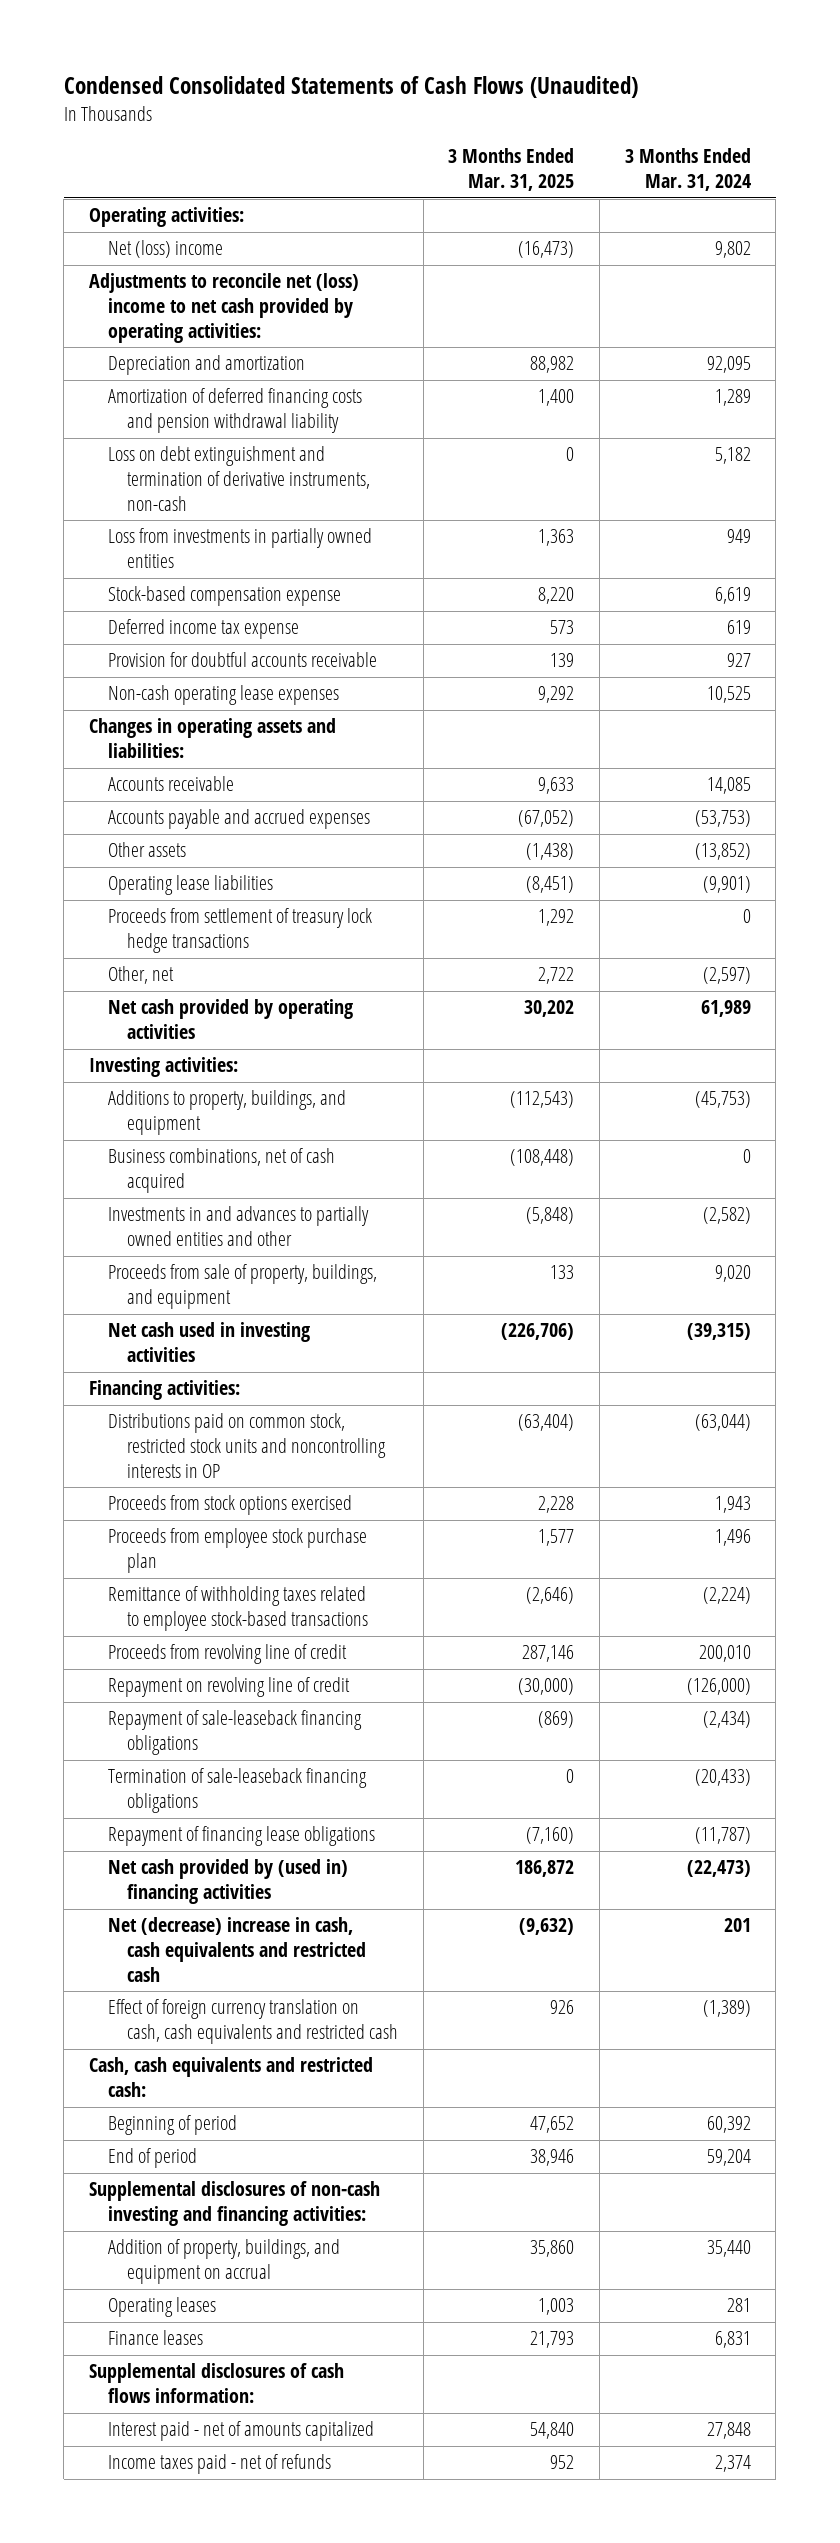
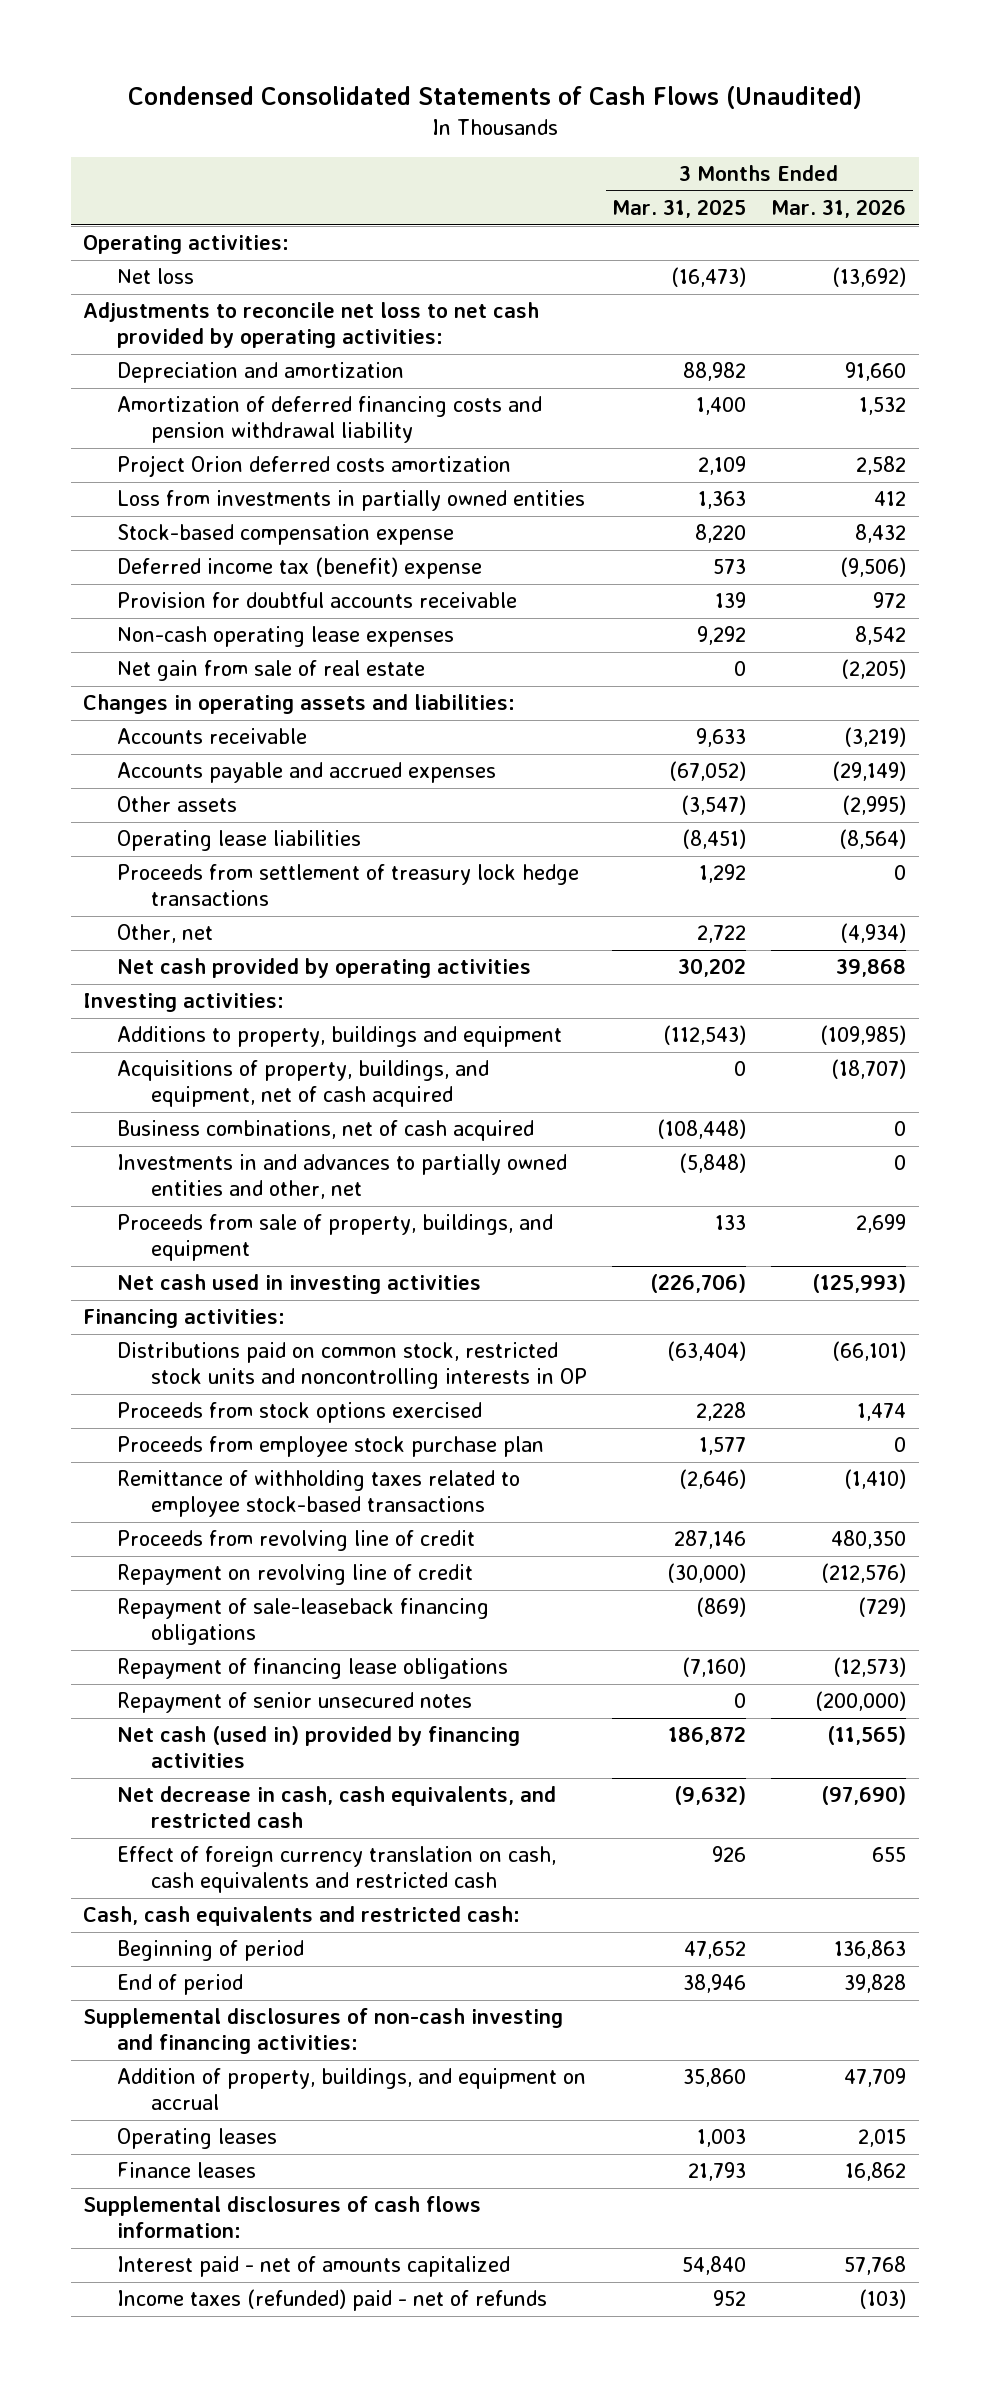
[624,148,751,192] 3 Months Ended Mar. 31, 2024 -> none
none -> [771,199,907,219] Mar. 31, 2026
[107,240,223,259] Net (loss) income -> [117,268,195,285] Net loss
[89,273,360,343] Adjustments to reconcile net (loss) income to net cash provided by operating activities: -> [83,302,540,349] Adjustments to reconcile net loss to net cash provided by operating activities:
[107,446,370,511] Loss on debt extinguishment and termination of derivative instruments, non-cash -> none
none -> [117,455,512,478] Project Orion deferred costs amortization
[107,619,299,640] Deferred income tax expense -> [117,557,483,580] Deferred income tax (benefit) expense
none -> [117,660,426,682] Net gain from sale of real estate
[526,843,575,861] (1,438) -> [681,795,747,816] (3,547)
[107,1090,346,1136] Additions to property, buildings, and equipment -> [117,1026,563,1048] Additions to property, buildings and equipment
none -> [117,1060,490,1108] Acquisitions of property, buildings, and equipment, net of cash acquired
[107,1206,369,1247] Investments in and advances to partially owned entities and other -> [117,1154,568,1200] Investments in and advances to partially owned entities and other, net
[107,1768,367,1814] Termination of sale-leaseback financing obligations -> none
none -> [117,1692,473,1714] Repayment of senior unsecured notes
[107,1859,348,1905] Net cash provided by (used in) financing activities -> [117,1726,521,1769] Net cash (used in) provided by financing activities
[107,1917,366,1982] Net (decrease) increase in cash, cash equivalents and restricted cash -> [117,1786,557,1829] Net decrease in cash, cash equivalents, and restricted cash
[107,2454,331,2475] Income taxes paid - net of refunds -> [117,2289,548,2312] Income taxes (refunded) paid - net of refunds

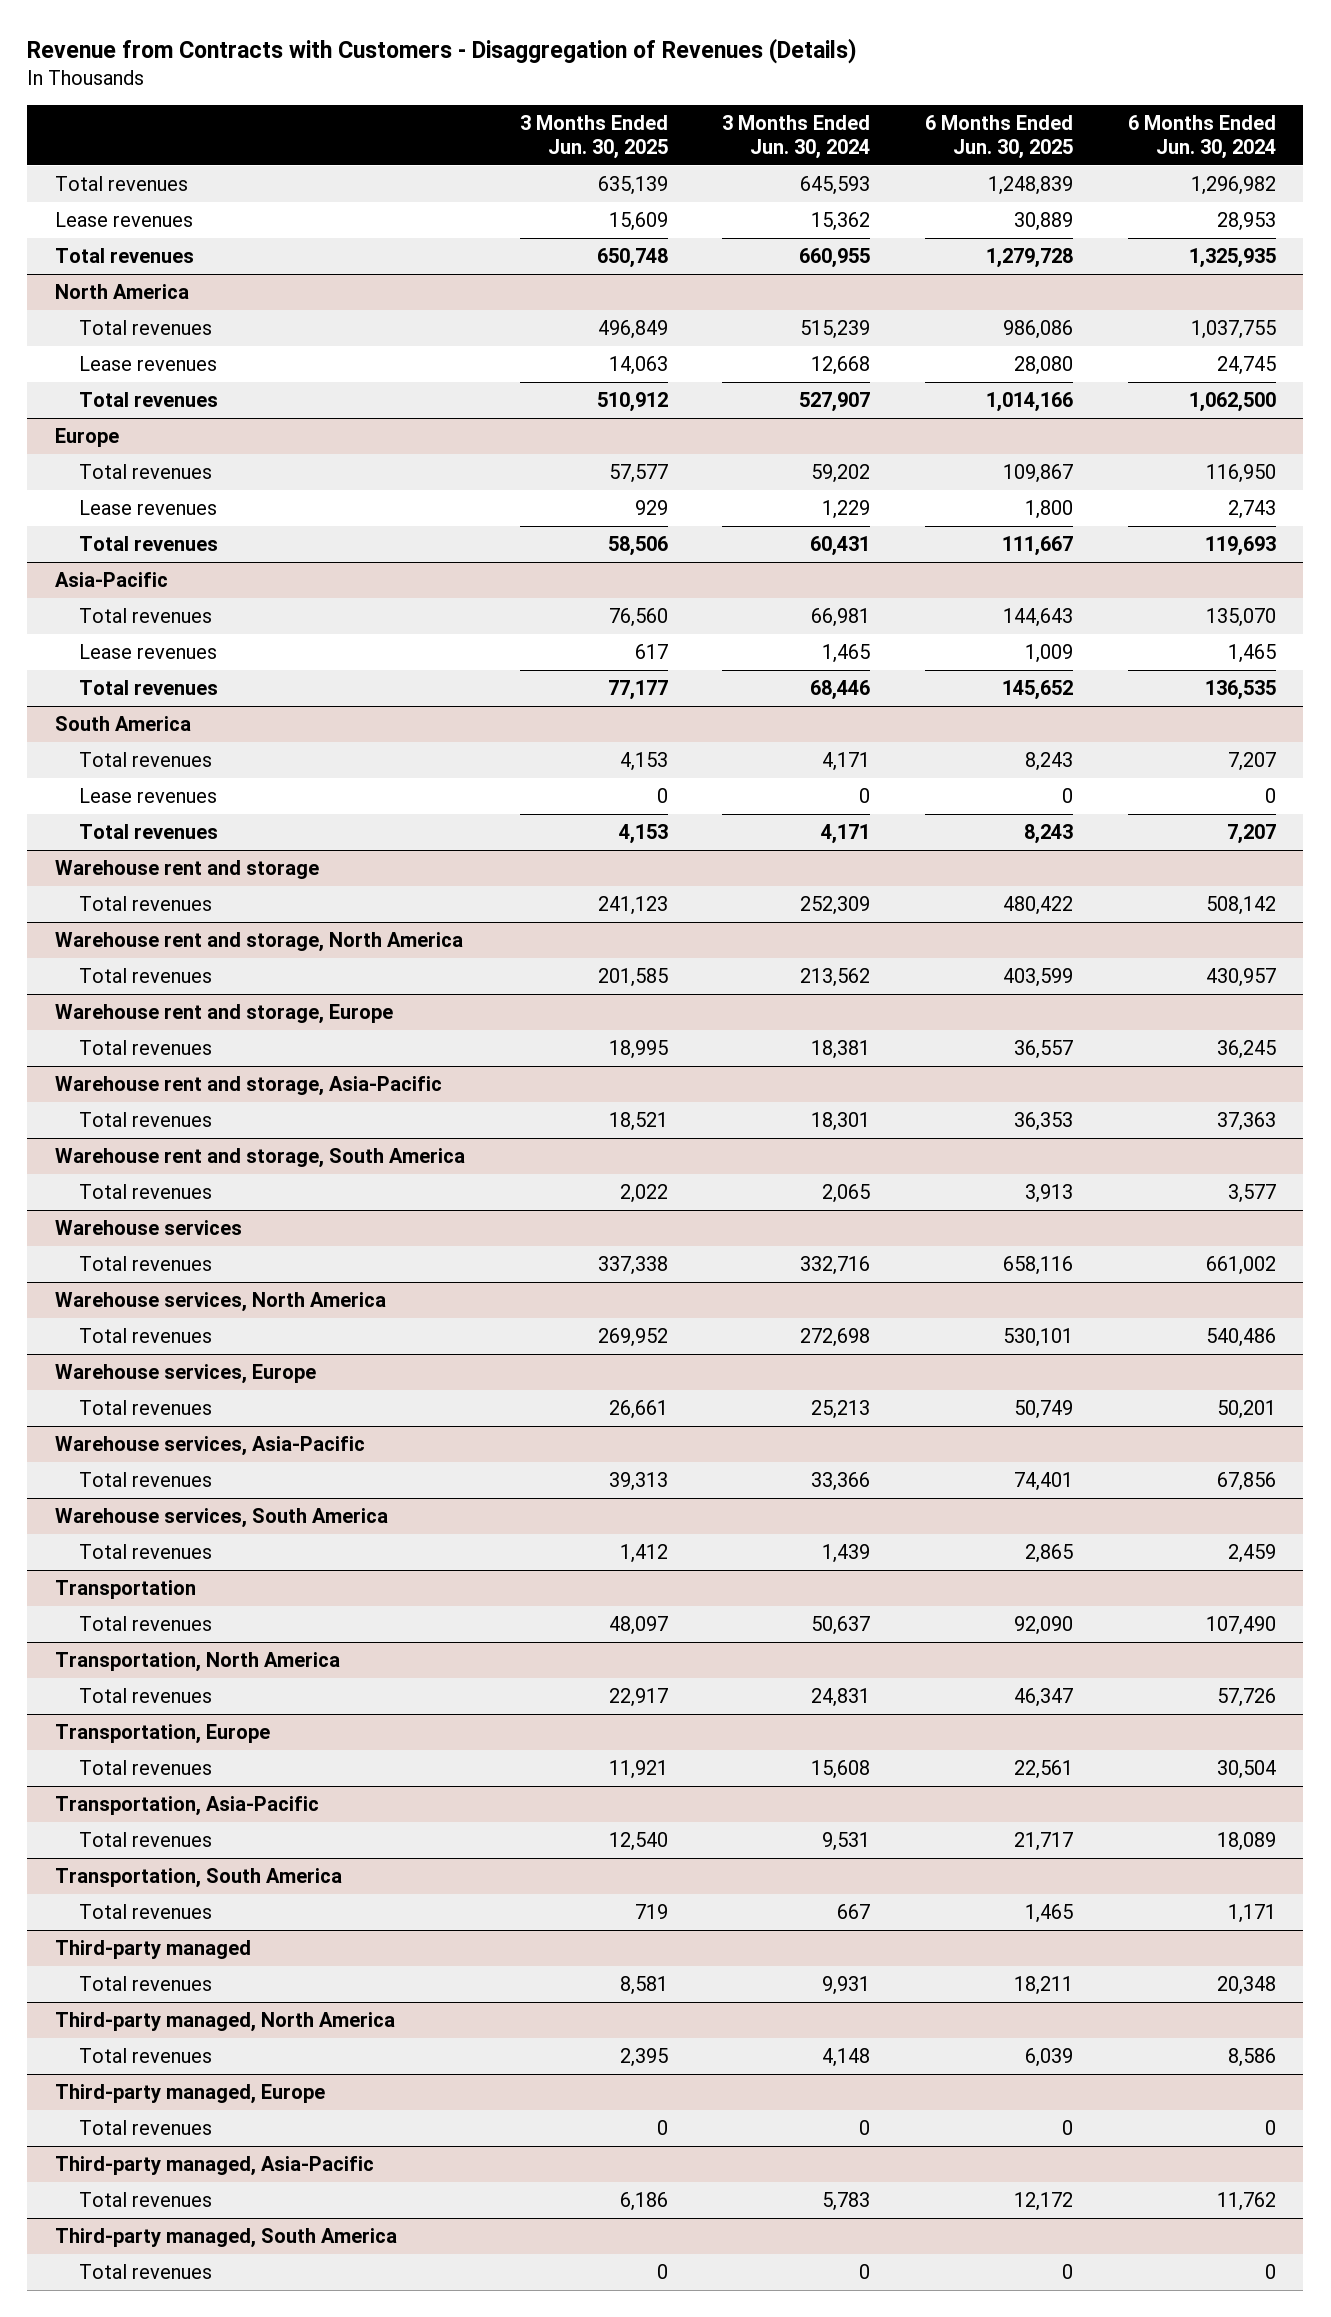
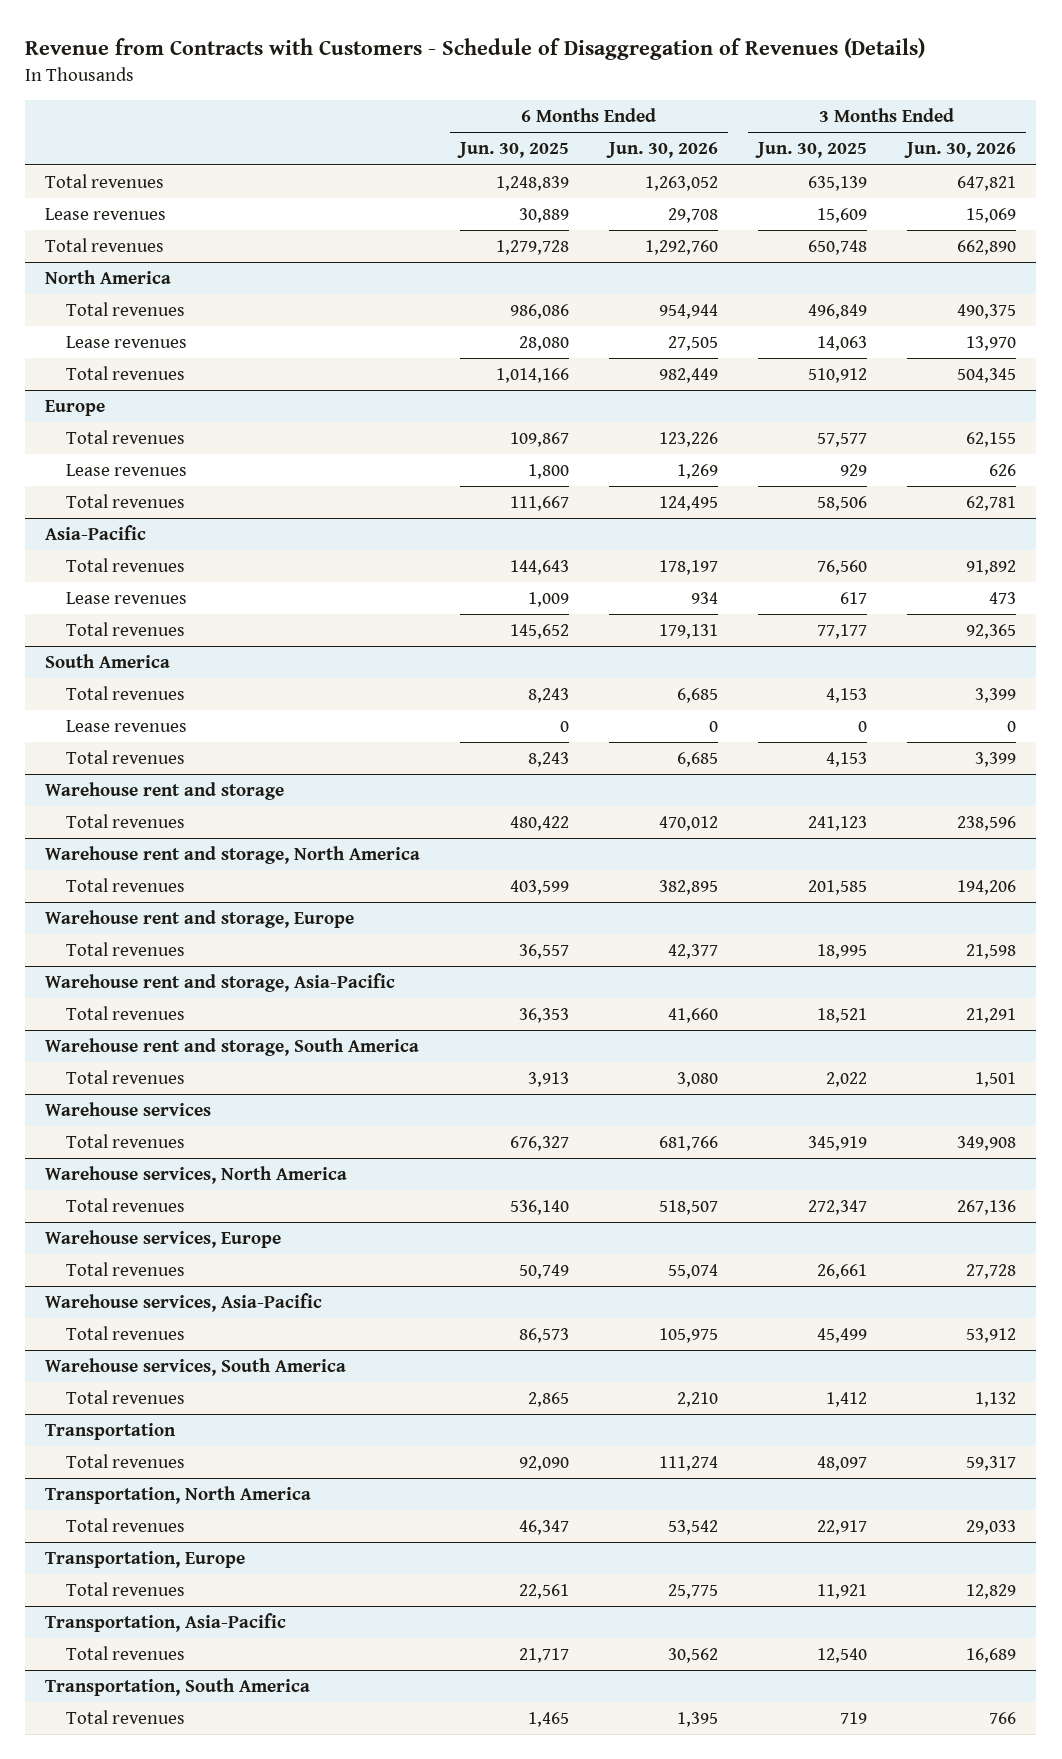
[27,38,858,65] Revenue from Contracts with Customers - Disaggregation of Revenues (Details) -> [25,38,926,61] Revenue from Contracts with Customers - Schedule of Disaggregation of Revenues (Details)
[722,115,871,159] 3 Months Ended Jun. 30, 2024 -> none
[1127,115,1276,159] 6 Months Ended Jun. 30, 2024 -> none
none -> [606,142,719,159] Jun. 30, 2026
none -> [904,142,1017,159] Jun. 30, 2026
[597,1256,668,1276] 337,338 -> [808,1136,868,1152] 345,919
[1003,1256,1074,1276] 658,116 -> [510,1136,570,1152] 676,327
[597,1328,668,1348] 269,952 -> [808,1200,868,1216] 272,347
[1003,1328,1074,1348] 530,101 -> [510,1200,570,1216] 536,140
[608,1472,668,1492] 39,313 -> [817,1328,868,1344] 45,499
[1014,1472,1074,1492] 74,401 -> [519,1328,570,1344] 86,573
[54,1940,251,1960] Third-party managed -> none
[78,1976,212,1992] Total revenues -> none
[54,2012,395,2033] Third-party managed, North America -> none
[78,2048,212,2064] Total revenues -> none
[54,2084,325,2105] Third-party managed, Europe -> none
[78,2120,212,2136] Total revenues -> none
[54,2156,374,2177] Third-party managed, Asia-Pacific -> none
[78,2192,212,2208] Total revenues -> none
[54,2228,397,2249] Third-party managed, South America -> none
[78,2264,212,2280] Total revenues -> none

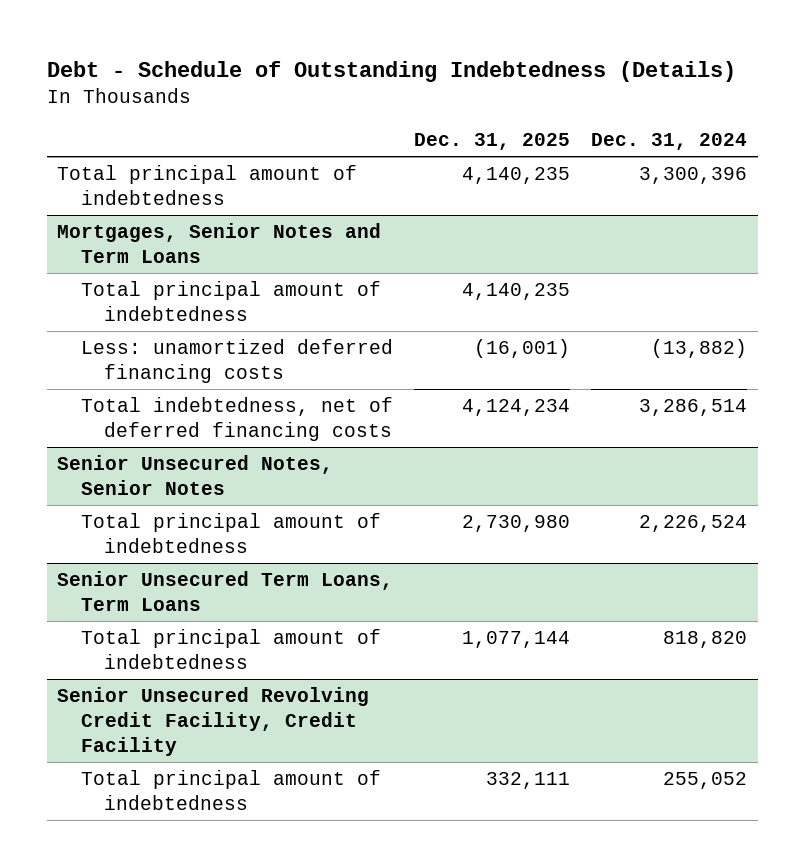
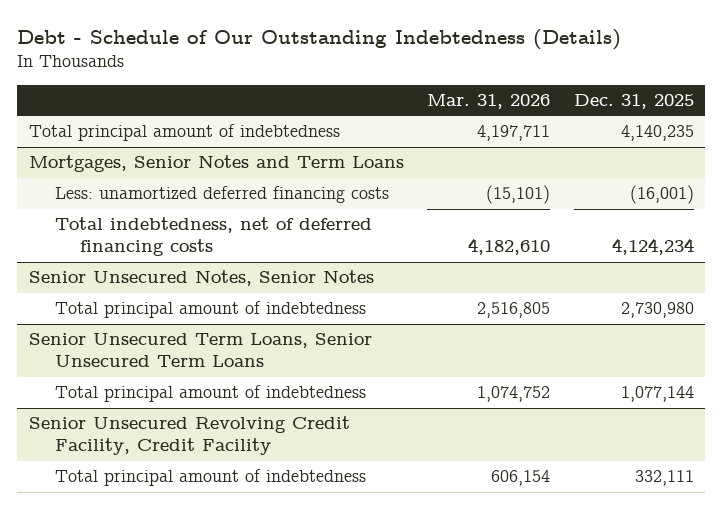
[47,61,737,83] Debt - Schedule of Outstanding Indebtedness (Details) -> [17,28,622,50] Debt - Schedule of Our Outstanding Indebtedness (Details)
[591,132,748,150] Dec. 31, 2024 -> none
none -> [427,93,551,109] Mar. 31, 2026
[80,281,381,321] Total principal amount of indebtedness -> none
[57,571,394,611] Senior Unsecured Term Loans, Term Loans -> [28,333,372,368] Senior Unsecured Term Loans, Senior Unsecured Term Loans

